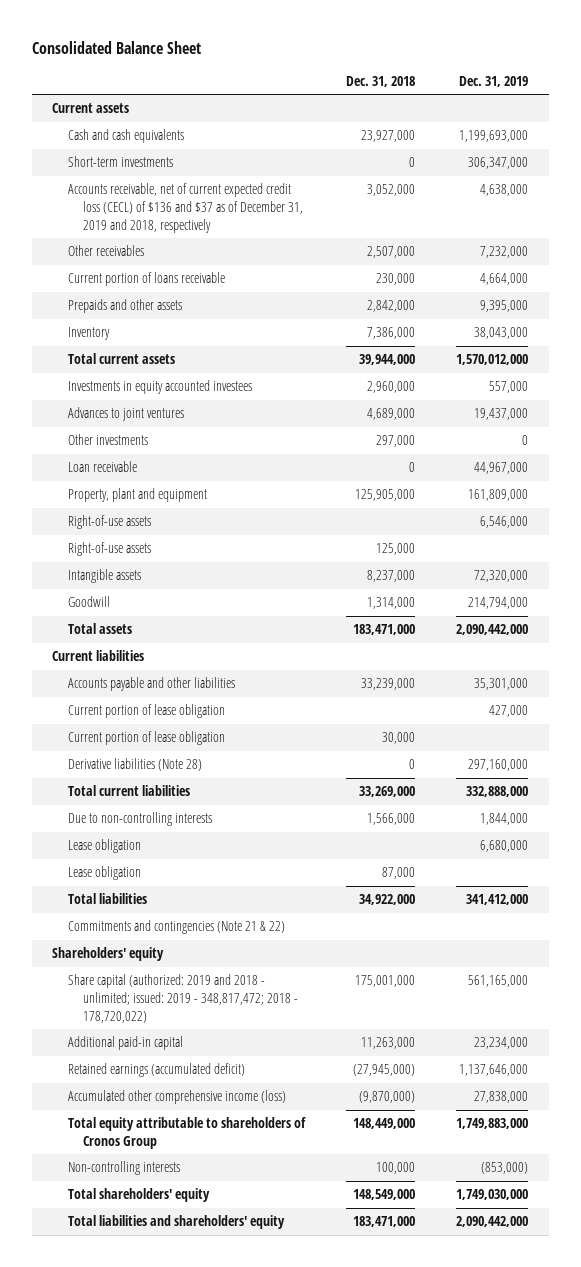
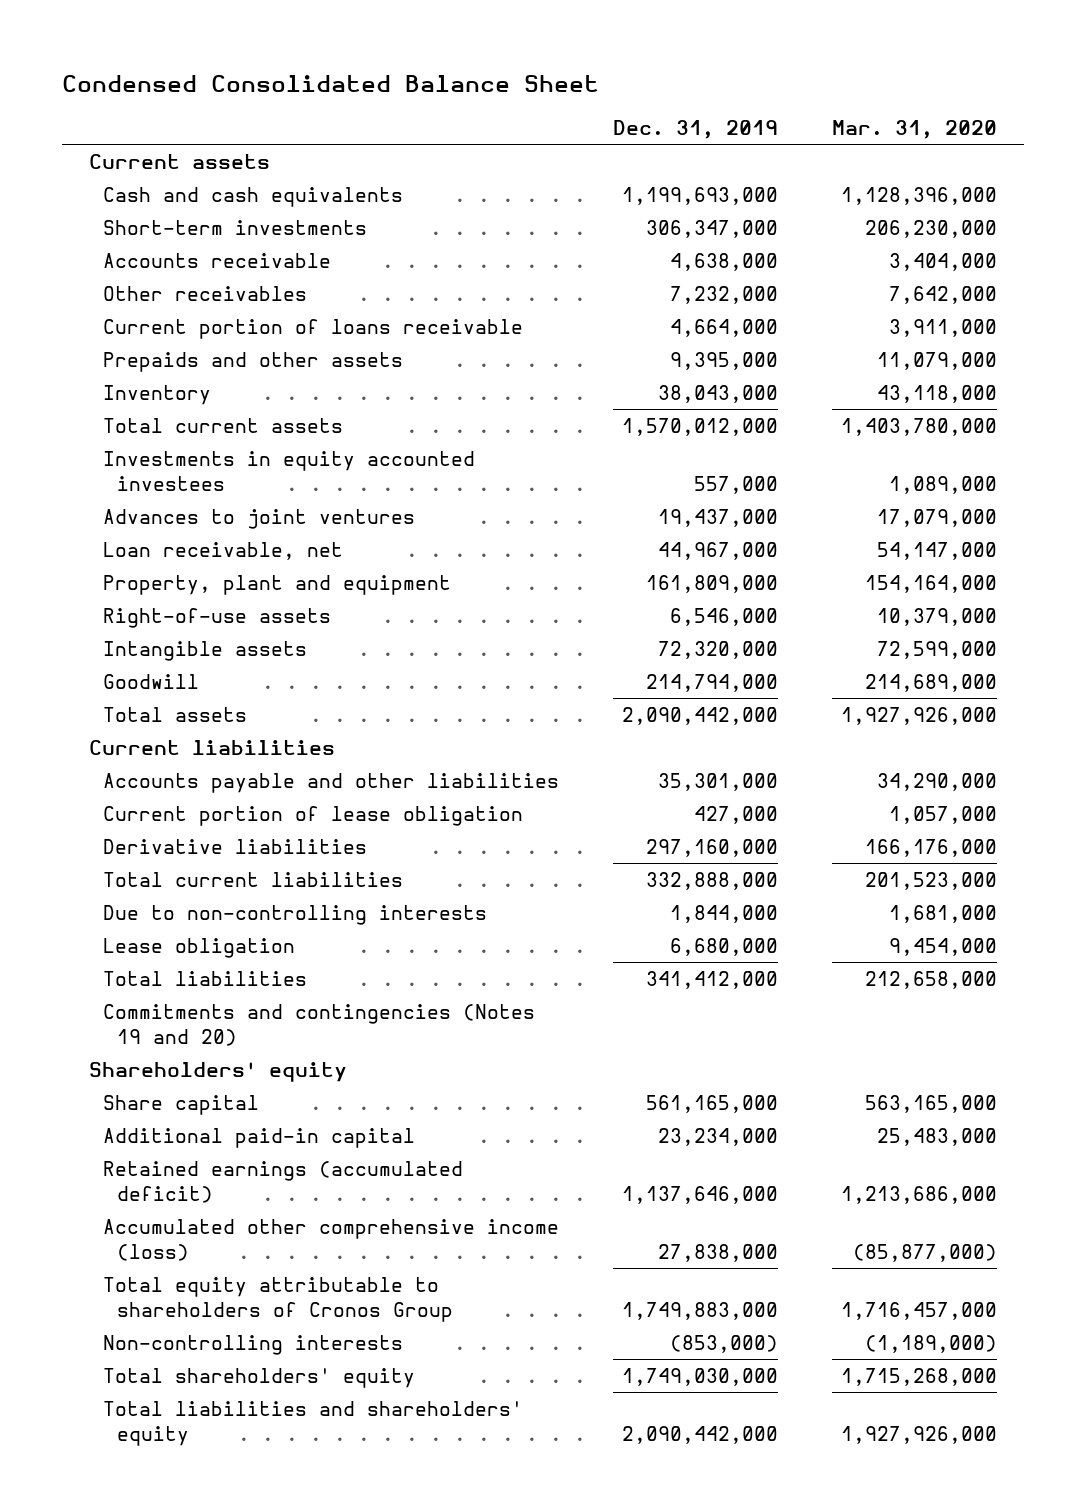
[31,40,201,54] Consolidated Balance Sheet -> [61,74,599,92] Condensed Consolidated Balance Sheet
[345,75,415,87] Dec. 31, 2018 -> none
none -> [832,119,998,139] Mar. 31, 2020
[67,183,303,233] Accounts receivable, net of current expected credit loss (CECL) of $136 and $37 as of December 31, 2019 and 2018, respectively -> [102,253,331,269] Accounts receivable
[67,434,148,446] Other investments -> none
[67,461,137,473] Loan receivable -> [102,542,343,561] Loan receivable, net
[67,542,151,557] Right-of-use assets -> none
[67,731,225,746] Current portion of lease obligation -> none
[67,758,202,772] Derivative liabilities (Note 28) -> [102,839,367,855] Derivative liabilities
[67,866,141,881] Lease obligation -> none
[67,920,285,935] Commitments and contingencies (Note 21 & 22) -> [102,1004,535,1046] Commitments and contingencies (Notes 19 and 20)
[67,974,298,1023] Share capital (authorized: 2019 and 2018 - unlimited; issued: 2019 - 348,817,472; 2018 - 178,720,022) -> [102,1095,259,1116] Share capital

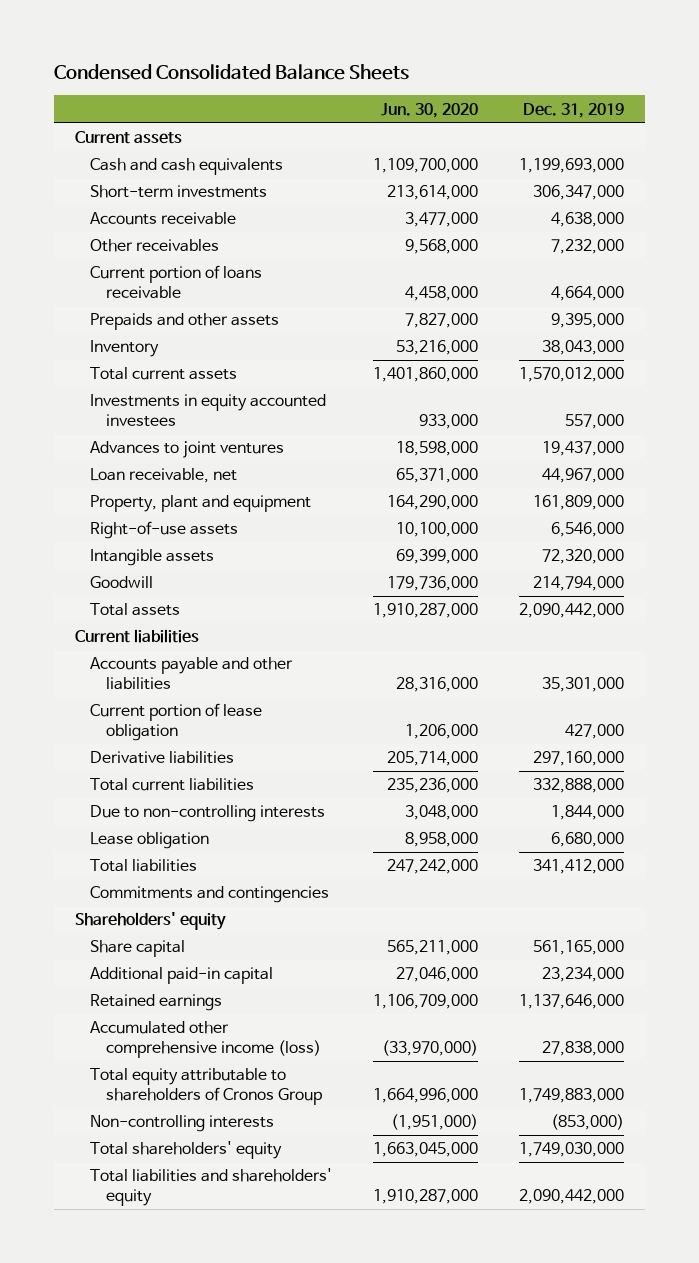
[61,74,599,92] Condensed Consolidated Balance Sheet -> [54,64,410,81] Condensed Consolidated Balance Sheets
[832,119,998,139] Mar. 31, 2020 -> none
none -> [381,102,479,118] Jun. 30, 2020
[102,1004,535,1046] Commitments and contingencies (Notes 19 and 20) -> [90,886,330,904] Commitments and contingencies
[102,1161,463,1203] Retained earnings (accumulated deficit) -> [90,994,223,1012] Retained earnings

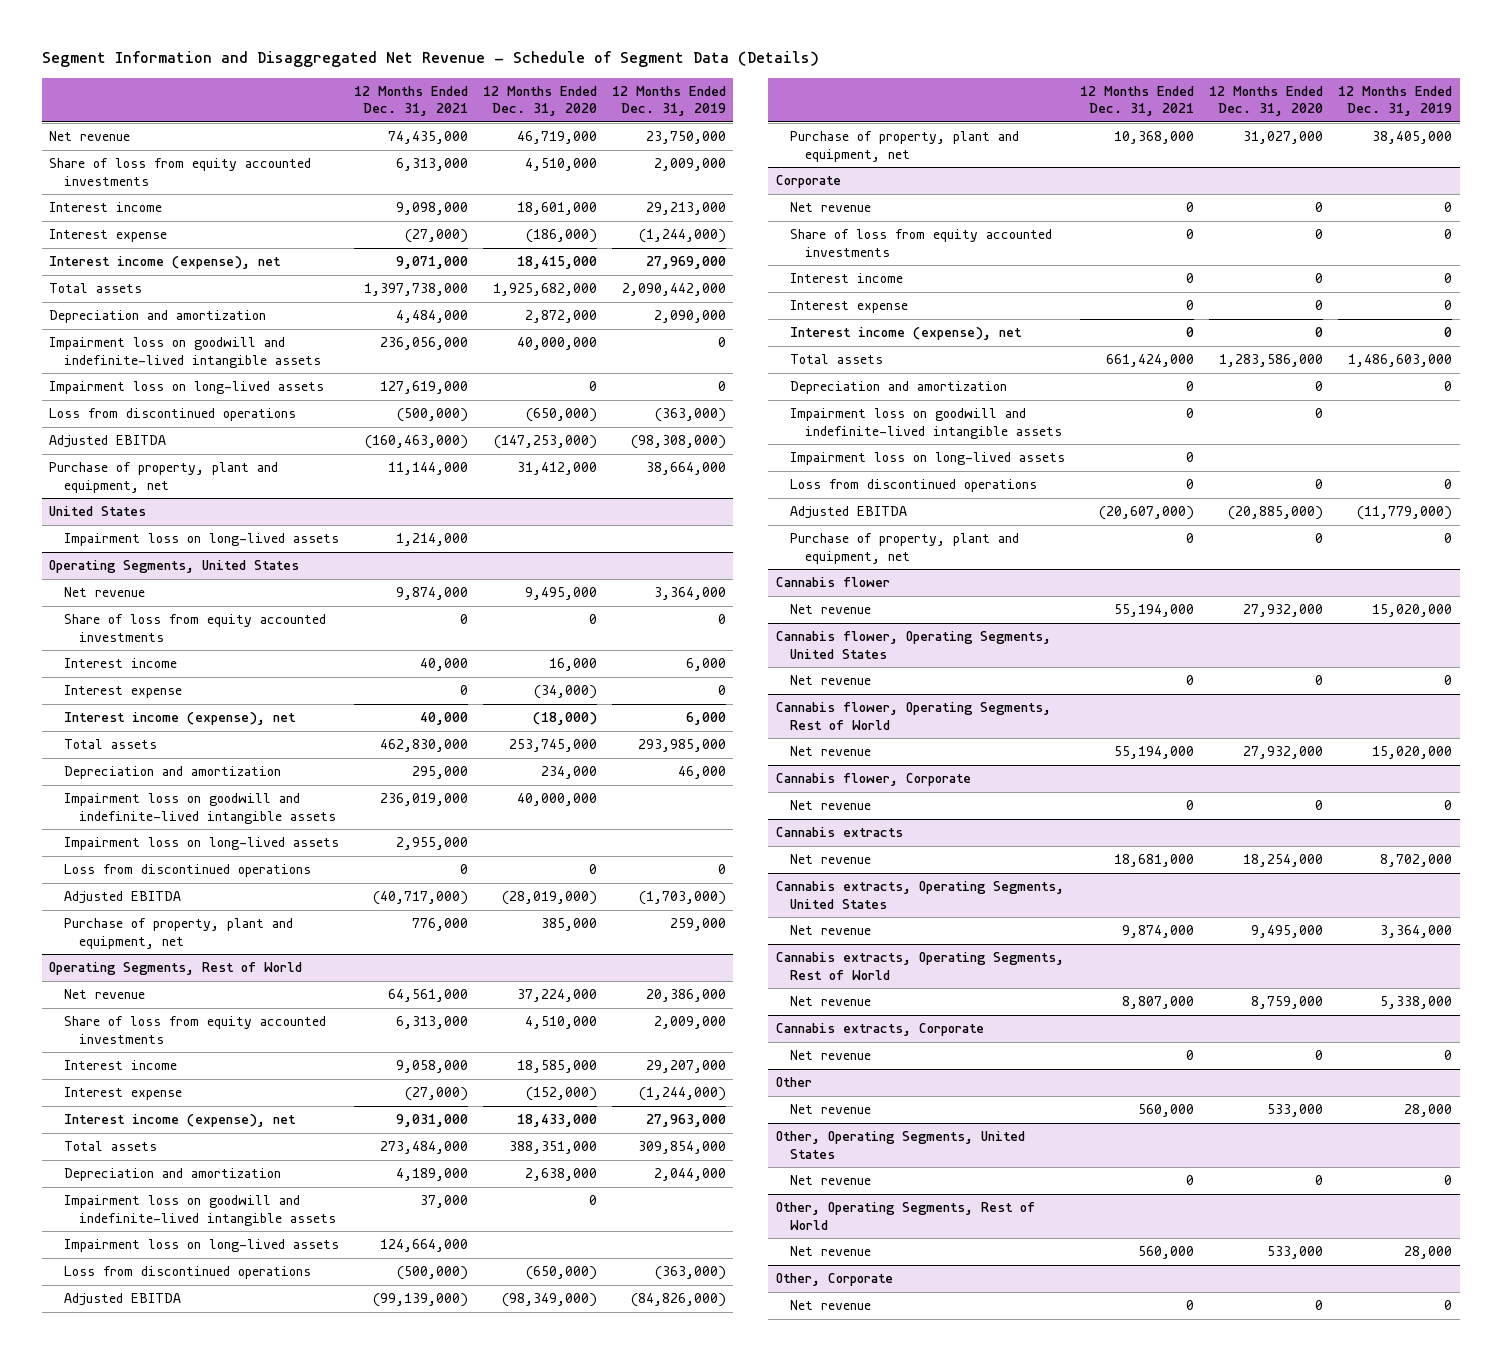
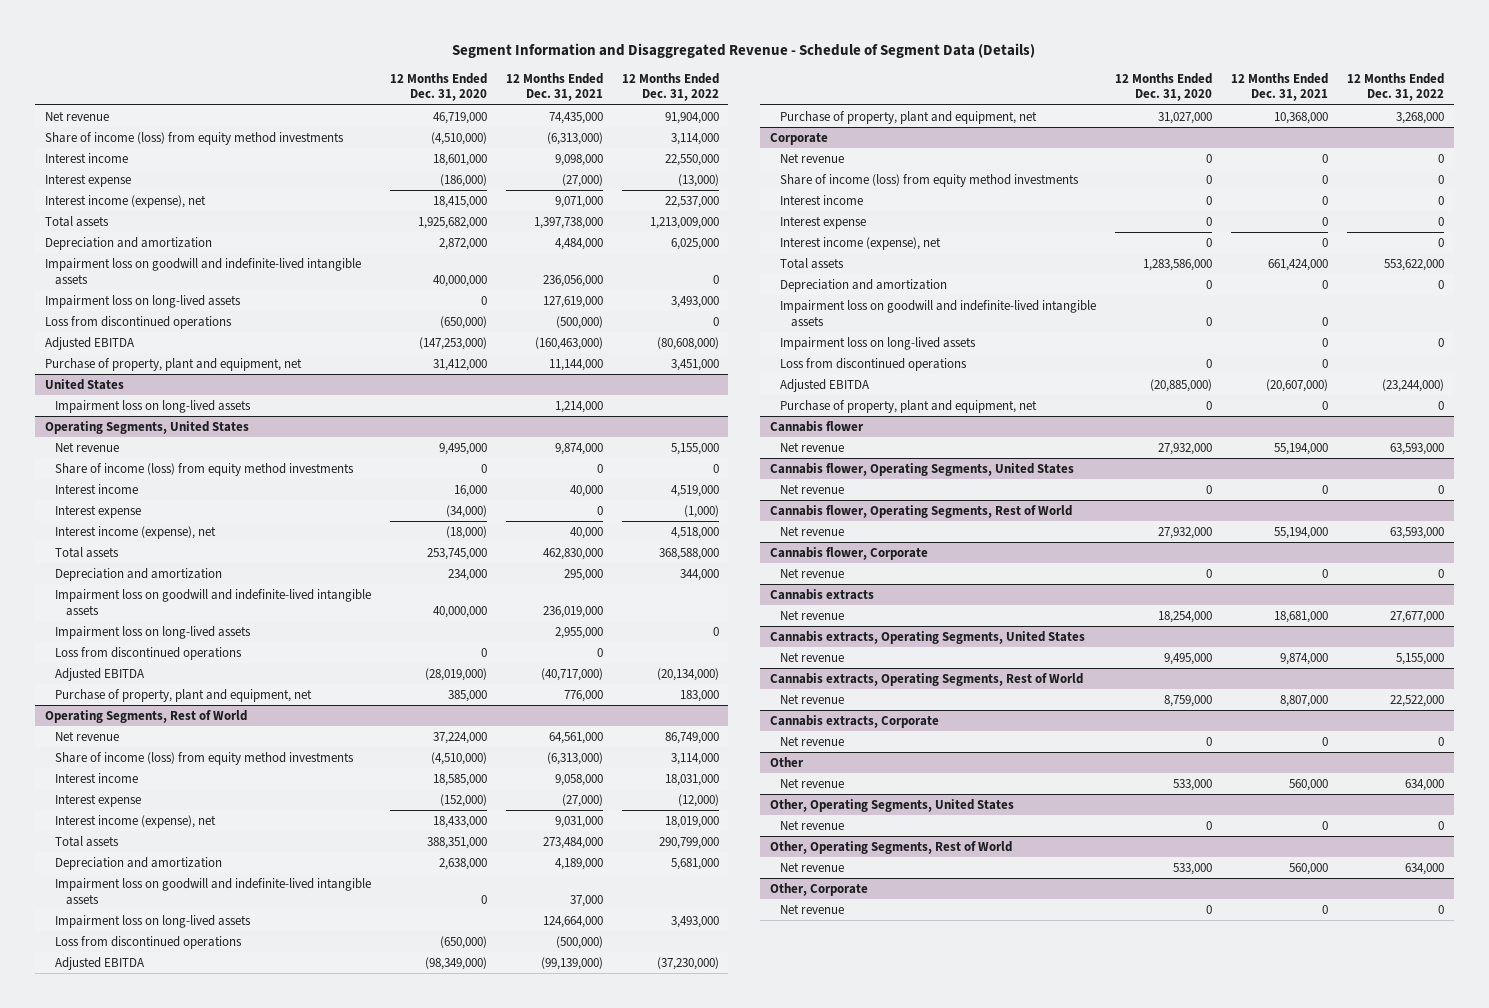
[41,51,819,68] Segment Information and Disaggregated Net Revenue - Schedule of Segment Data (Details) -> [452,43,1036,59] Segment Information and Disaggregated Revenue - Schedule of Segment Data (Details)
[611,85,726,117] 12 Months Ended Dec. 31, 2019 -> none
none -> [621,72,719,102] 12 Months Ended Dec. 31, 2022
[49,158,312,186] Share of loss from equity accounted investments -> [44,131,344,145] Share of income (loss) from equity method investments
[395,158,468,172] 6,313,000 -> [546,131,603,145] (6,313,000)
[524,158,597,172] 4,510,000 -> [430,131,487,145] (4,510,000)
[63,614,326,642] Share of loss from equity accounted investments -> [55,462,355,476] Share of income (loss) from equity method investments
[63,1016,326,1044] Share of loss from equity accounted investments -> [55,751,355,765] Share of income (loss) from equity method investments
[395,1016,468,1030] 6,313,000 -> [546,751,603,765] (6,313,000)
[524,1016,597,1030] 4,510,000 -> [430,751,487,765] (4,510,000)
[790,229,1053,257] Share of loss from equity accounted investments -> [780,173,1080,187] Share of income (loss) from equity method investments

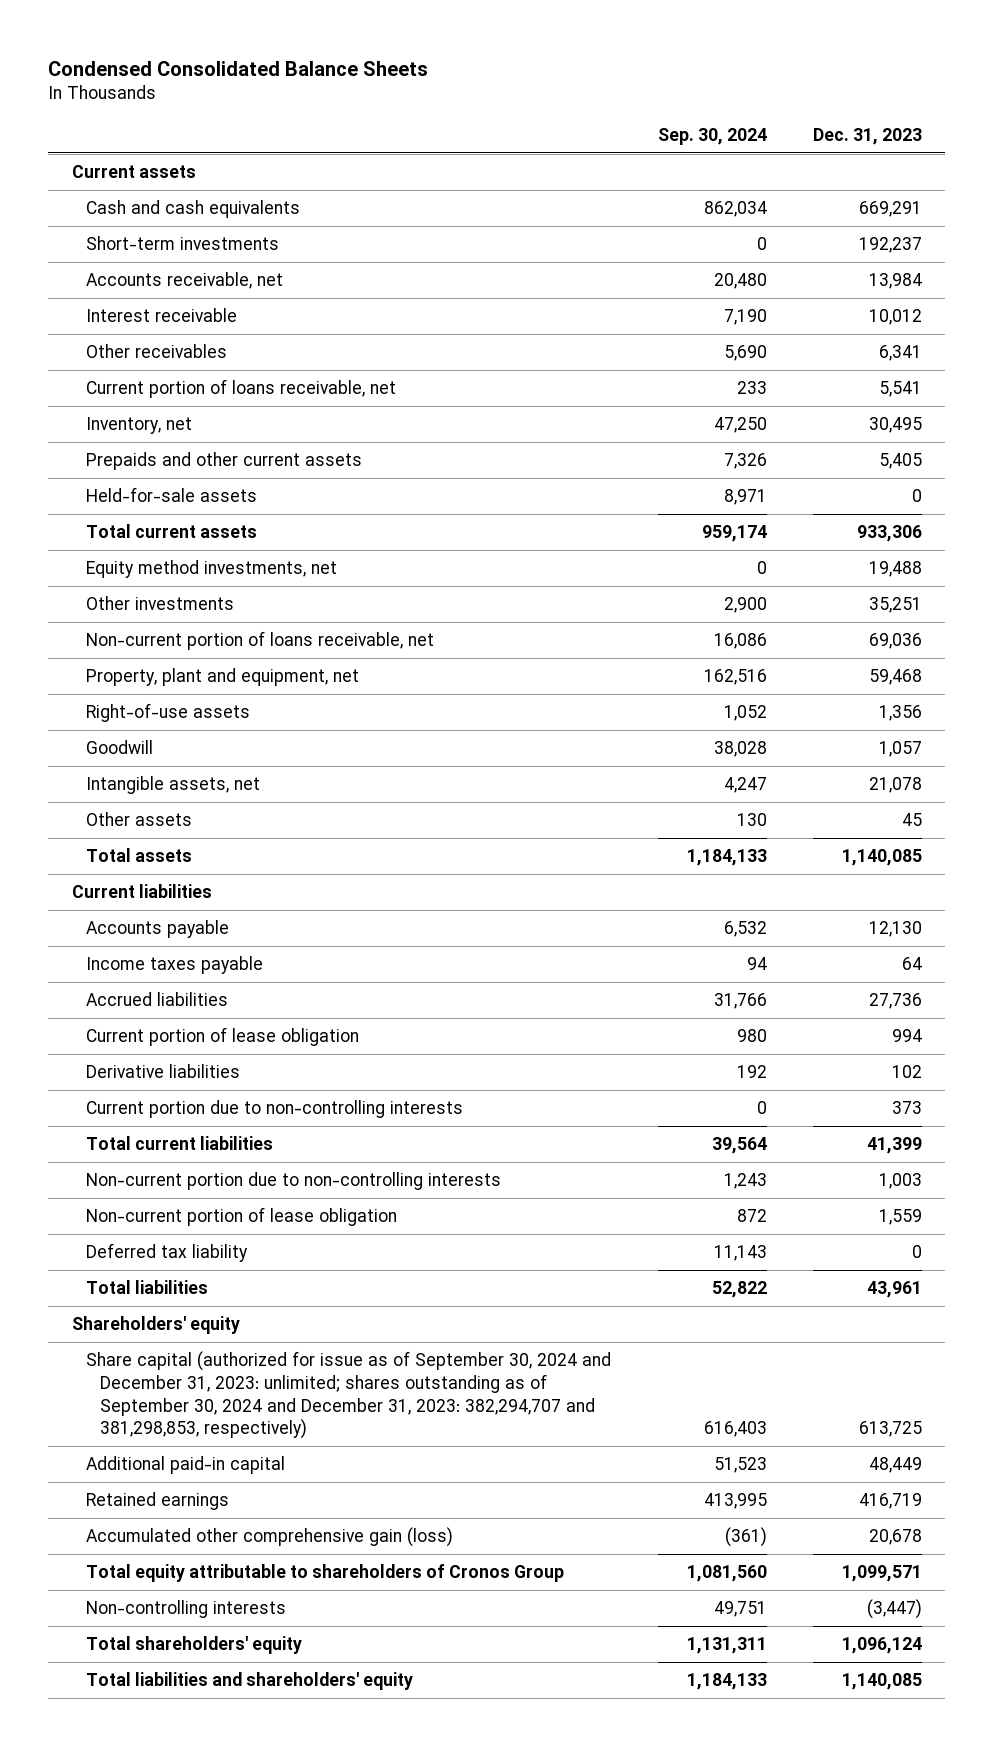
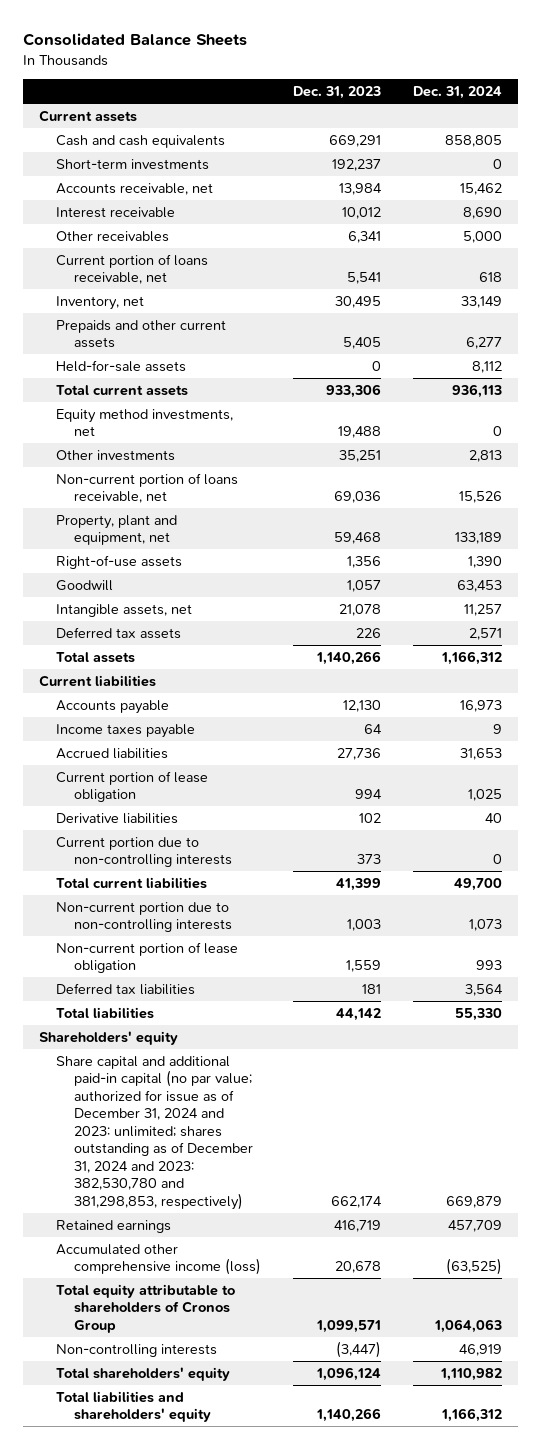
[48,60,429,76] Condensed Consolidated Balance Sheets -> [22,33,247,47] Consolidated Balance Sheets
[657,128,767,146] Sep. 30, 2024 -> none
none -> [412,86,502,100] Dec. 31, 2024
[85,812,192,827] Other assets -> none
none -> [56,626,182,639] Deferred tax assets
[842,849,923,867] 1,140,085 -> [315,650,381,665] 1,140,266
[85,1243,248,1263] Deferred tax liability -> [56,982,196,995] Deferred tax liabilities
[912,1245,923,1259] 0 -> [361,983,381,994] 181
[867,1281,923,1299] 43,961 -> [335,1007,381,1021] 44,142
[85,1456,285,1475] Additional paid-in capital -> none
[85,1351,611,1440] Share capital (authorized for issue as of September 30, 2024 and December 31, 2023: unlimited; shares outstanding as of September 30, 2024 and December 31, 2023: 382,294,707 and 381,298,853, respectively) -> [56,1055,253,1211] Share capital and additional paid-in capital (no par value; authorized for issue as of December 31, 2024 and 2023: unlimited; shares outstanding as of December 31, 2024 and 2023: 382,530,780 and 381,298,853, respectively)
[859,1421,923,1438] 613,725 -> [330,1196,382,1209] 662,174
[85,1527,453,1548] Accumulated other comprehensive gain (loss) -> [56,1243,261,1276] Accumulated other comprehensive income (loss)
[842,1673,923,1691] 1,140,085 -> [315,1408,381,1423] 1,140,266

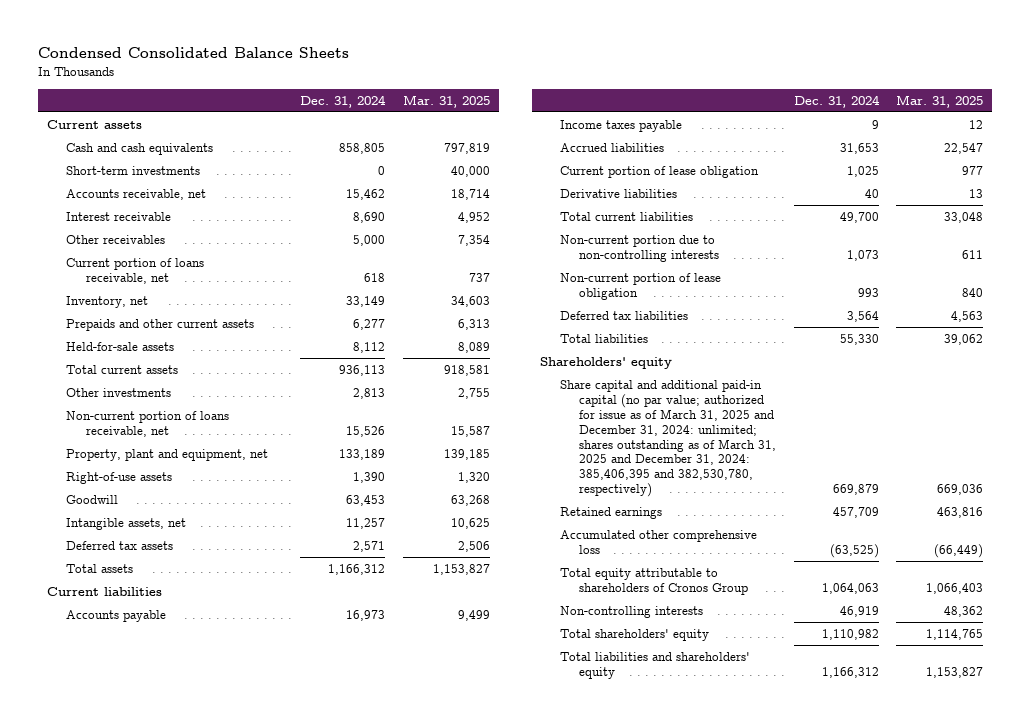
[22,33,247,47] Consolidated Balance Sheets -> [38,47,350,59] Condensed Consolidated Balance Sheets
[292,86,381,100] Dec. 31, 2023 -> none
none -> [403,94,491,108] Mar. 31, 2025
[56,408,234,437] Equity method investments, net -> none
[56,836,232,868] Current portion due to non-controlling interests -> none
[56,1055,253,1211] Share capital and additional paid-in capital (no par value; authorized for issue as of December 31, 2024 and 2023: unlimited; shares outstanding as of December 31, 2024 and 2023: 382,530,780 and 381,298,853, respectively) -> [559,379,776,498] Share capital and additional paid-in capital (no par value; authorized for issue as of March 31, 2025 and December 31, 2024: unlimited; shares outstanding as of March 31, 2025 and December 31, 2024: 385,406,395 and 382,530,780, respectively)
[56,1243,261,1276] Accumulated other comprehensive income (loss) -> [559,529,757,554] Accumulated other comprehensive loss

